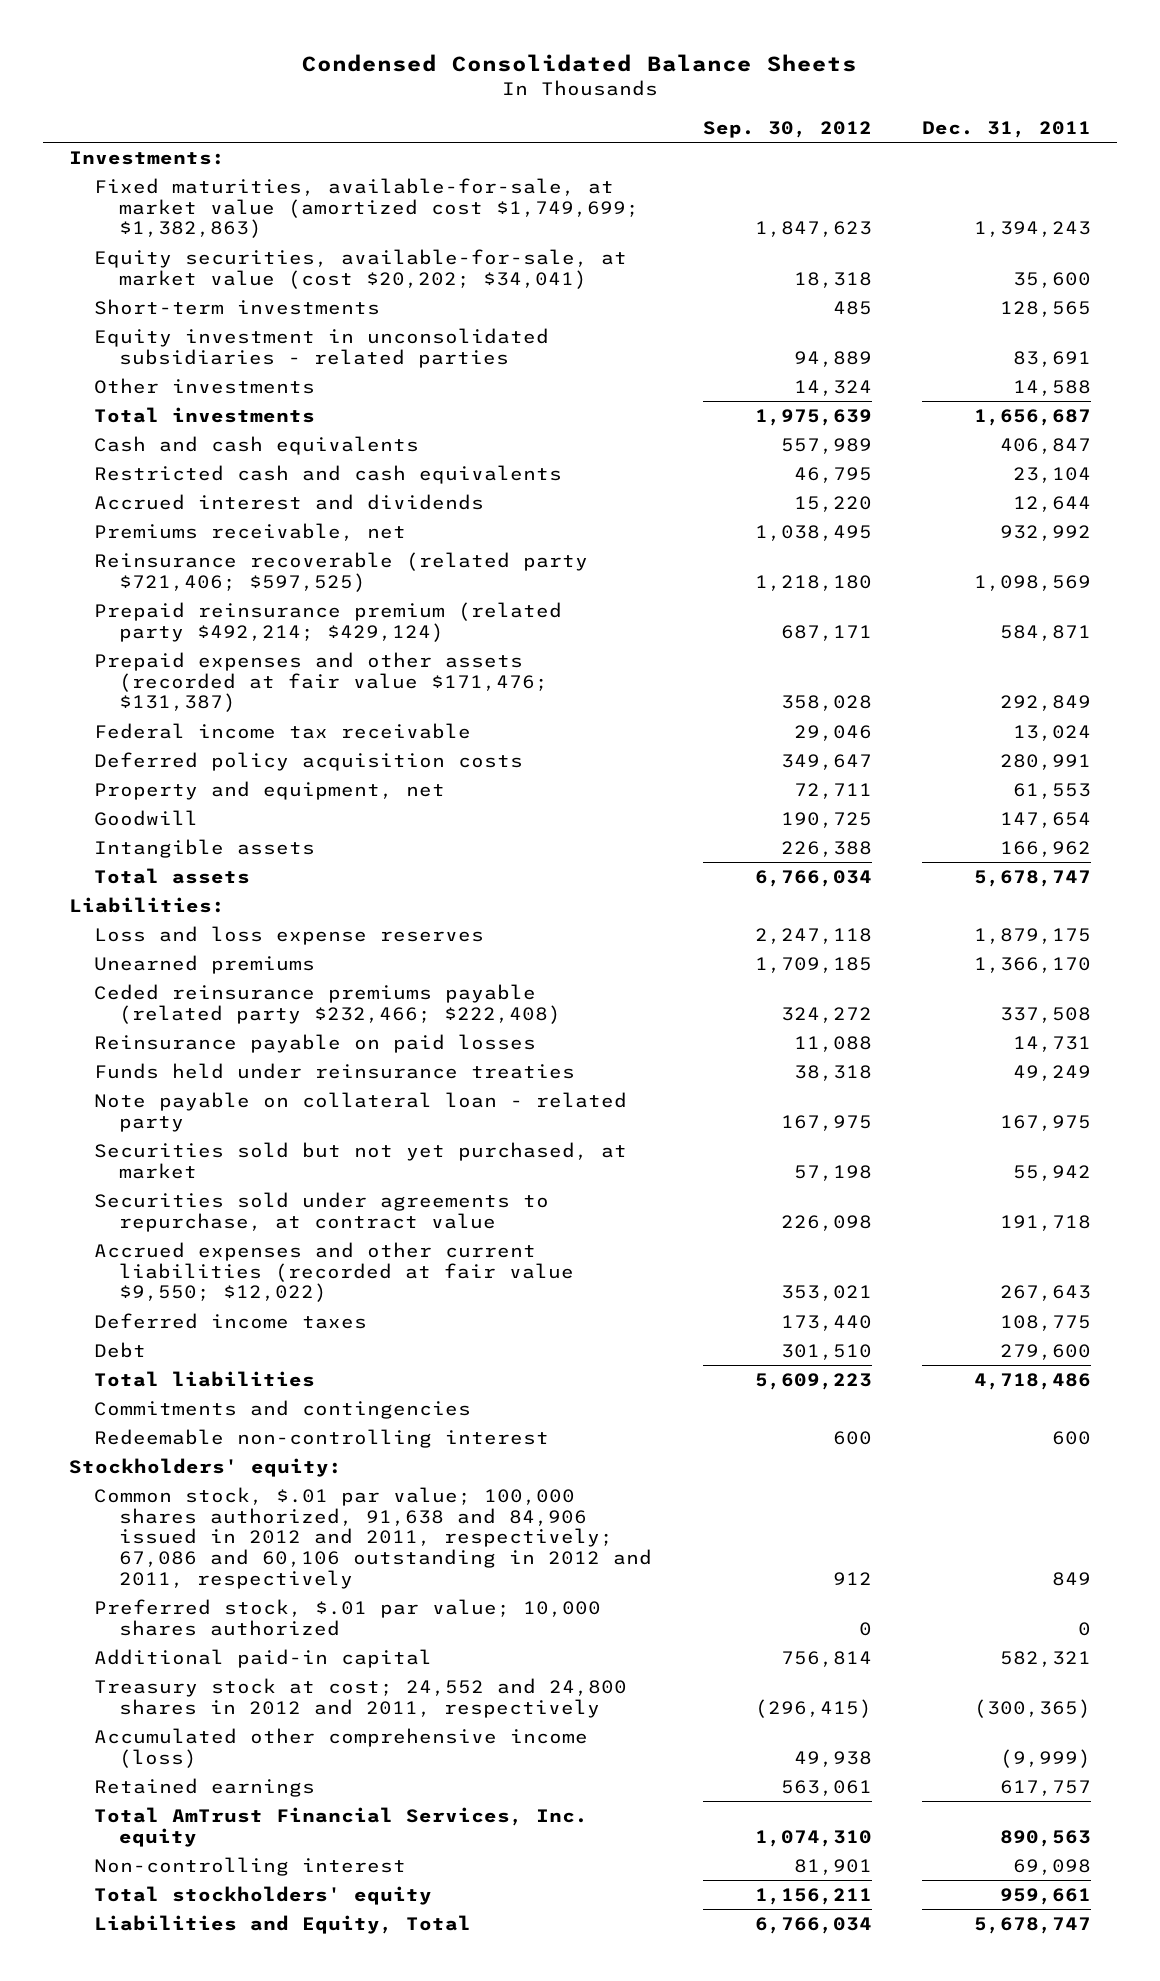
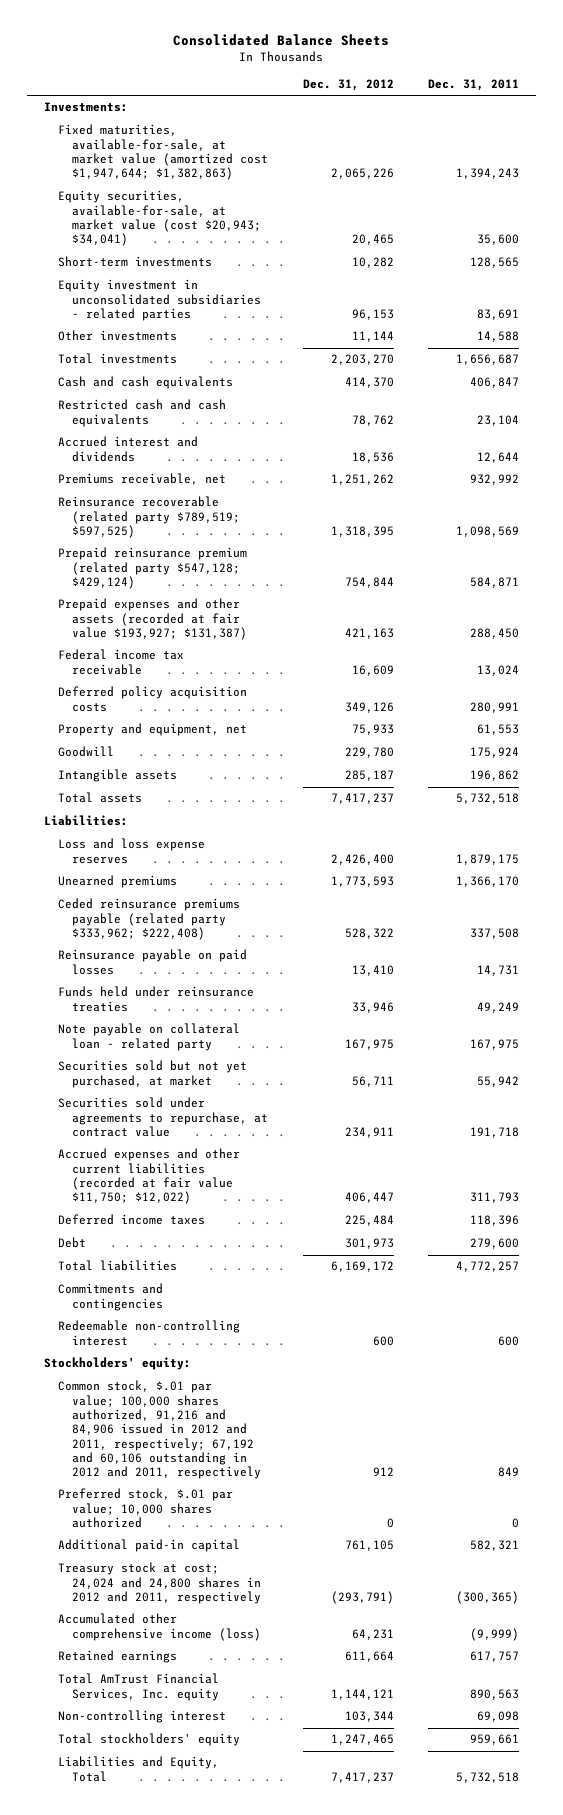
[301,54,857,73] Condensed Consolidated Balance Sheets -> [173,33,390,46] Consolidated Balance Sheets
[702,120,872,138] Sep. 30, 2012 -> none
none -> [302,79,394,92] Dec. 31, 2012
[93,177,639,239] Fixed maturities, available-for-sale, at market value (amortized cost $1,749,699; $1,382,863) -> [58,124,269,181] Fixed maturities, available-for-sale, at market value (amortized cost $1,947,644; $1,382,863)
[93,248,627,289] Equity securities, available-for-sale, at market value (cost $20,202; $34,041) -> [58,190,262,247] Equity securities, available-for-sale, at market value (cost $20,943; $34,041)
[93,551,588,592] Reinsurance recoverable (related party $721,406; $597,525) -> [58,496,241,539] Reinsurance recoverable (related party $789,519; $597,525)
[93,601,562,642] Prepaid reinsurance premium (related party $492,214; $429,124) -> [58,547,248,590] Prepaid reinsurance premium (related party $547,128; $429,124)
[93,651,548,713] Prepaid expenses and other assets (recorded at fair value $171,476; $131,387) -> [58,598,248,641] Prepaid expenses and other assets (recorded at fair value $193,927; $131,387)
[1000,695,1092,712] 292,849 -> [469,628,519,640] 288,450
[1000,811,1092,828] 147,654 -> [469,747,519,759] 175,924
[1000,840,1092,857] 166,962 -> [469,770,519,782] 196,862
[974,869,1092,887] 5,678,747 -> [455,793,519,805] 5,732,518
[93,983,561,1024] Ceded reinsurance premiums payable (related party $232,466; $222,408) -> [58,898,241,941] Ceded reinsurance premiums payable (related party $333,962; $222,408)
[93,1241,574,1303] Accrued expenses and other current liabilities (recorded at fair value $9,550; $12,022) -> [58,1148,241,1205] Accrued expenses and other current liabilities (recorded at fair value $11,750; $12,022)
[1000,1285,1092,1302] 267,643 -> [469,1192,519,1204] 311,793
[1000,1314,1092,1331] 108,775 -> [469,1215,519,1227] 118,396
[974,1372,1092,1390] 4,718,486 -> [455,1261,519,1273] 4,772,257
[93,1486,652,1590] Common stock, $.01 par value; 100,000 shares authorized, 91,638 and 84,906 issued in 2012 and 2011, respectively; 67,086 and 60,106 outstanding in 2012 and 2011, respectively -> [58,1380,262,1480] Common stock, $.01 par value; 100,000 shares authorized, 91,216 and 84,906 issued in 2012 and 2011, respectively; 67,192 and 60,106 outstanding in 2012 and 2011, respectively
[93,1677,627,1718] Treasury stock at cost; 24,552 and 24,800 shares in 2012 and 2011, respectively -> [58,1562,262,1605] Treasury stock at cost; 24,024 and 24,800 shares in 2012 and 2011, respectively
[974,1916,1092,1934] 5,678,747 -> [455,1771,519,1783] 5,732,518

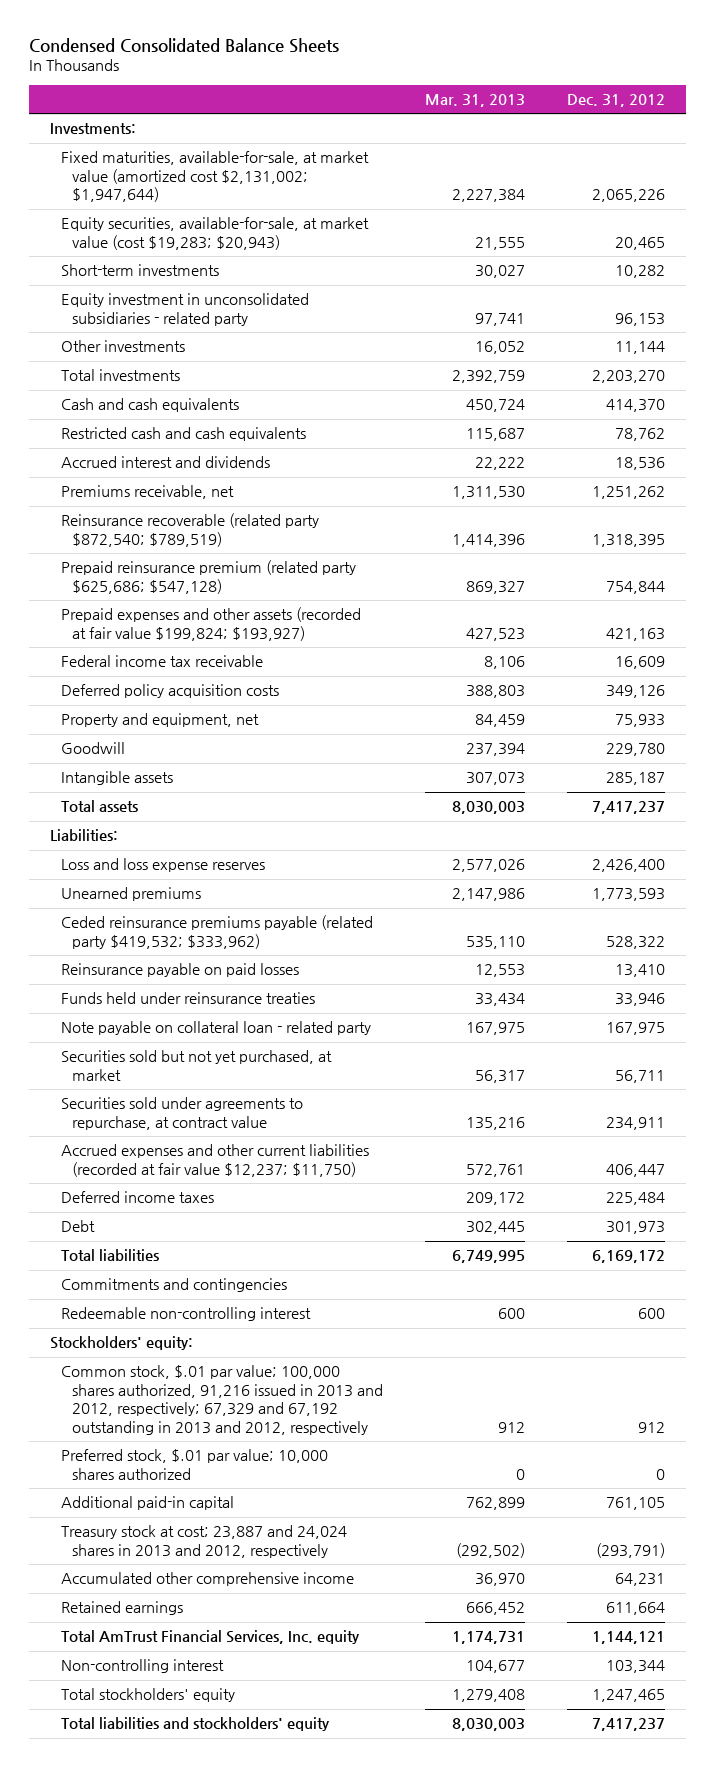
[173,33,390,46] Consolidated Balance Sheets -> [28,37,339,53] Condensed Consolidated Balance Sheets
[427,79,519,92] Dec. 31, 2011 -> none
none -> [425,93,526,107] Mar. 31, 2013
[58,124,269,181] Fixed maturities, available-for-sale, at market value (amortized cost $1,947,644; $1,382,863) -> [60,151,369,203] Fixed maturities, available-for-sale, at market value (amortized cost $2,131,002; $1,947,644)
[58,190,262,247] Equity securities, available-for-sale, at market value (cost $20,943; $34,041) -> [60,217,369,250] Equity securities, available-for-sale, at market value (cost $19,283; $20,943)
[58,279,262,322] Equity investment in unconsolidated subsidiaries - related parties -> [60,293,309,326] Equity investment in unconsolidated subsidiaries - related party
[58,496,241,539] Reinsurance recoverable (related party $789,519; $597,525) -> [60,513,319,547] Reinsurance recoverable (related party $872,540; $789,519)
[58,547,248,590] Prepaid reinsurance premium (related party $547,128; $429,124) -> [60,560,356,594] Prepaid reinsurance premium (related party $625,686; $547,128)
[58,598,248,641] Prepaid expenses and other assets (recorded at fair value $193,927; $131,387) -> [60,607,361,641] Prepaid expenses and other assets (recorded at fair value $199,824; $193,927)
[58,898,241,941] Ceded reinsurance premiums payable (related party $333,962; $222,408) -> [60,915,373,949] Ceded reinsurance premiums payable (related party $419,532; $333,962)
[58,1148,241,1205] Accrued expenses and other current liabilities (recorded at fair value $11,750; $12,022) -> [60,1144,369,1177] Accrued expenses and other current liabilities (recorded at fair value $12,237; $11,750)
[58,1380,262,1480] Common stock, $.01 par value; 100,000 shares authorized, 91,216 and 84,906 issued in 2012 and 2011, respectively; 67,192 and 60,106 outstanding in 2012 and 2011, respectively -> [60,1365,384,1435] Common stock, $.01 par value; 100,000 shares authorized, 91,216 issued in 2013 and 2012, respectively; 67,329 and 67,192 outstanding in 2013 and 2012, respectively
[58,1562,262,1605] Treasury stock at cost; 24,024 and 24,800 shares in 2012 and 2011, respectively -> [60,1525,347,1558] Treasury stock at cost; 23,887 and 24,024 shares in 2013 and 2012, respectively
[58,1613,262,1641] Accumulated other comprehensive income (loss) -> [60,1572,354,1587] Accumulated other comprehensive income
[58,1756,220,1782] Liabilities and Equity, Total -> [60,1717,330,1732] Total liabilities and stockholders' equity

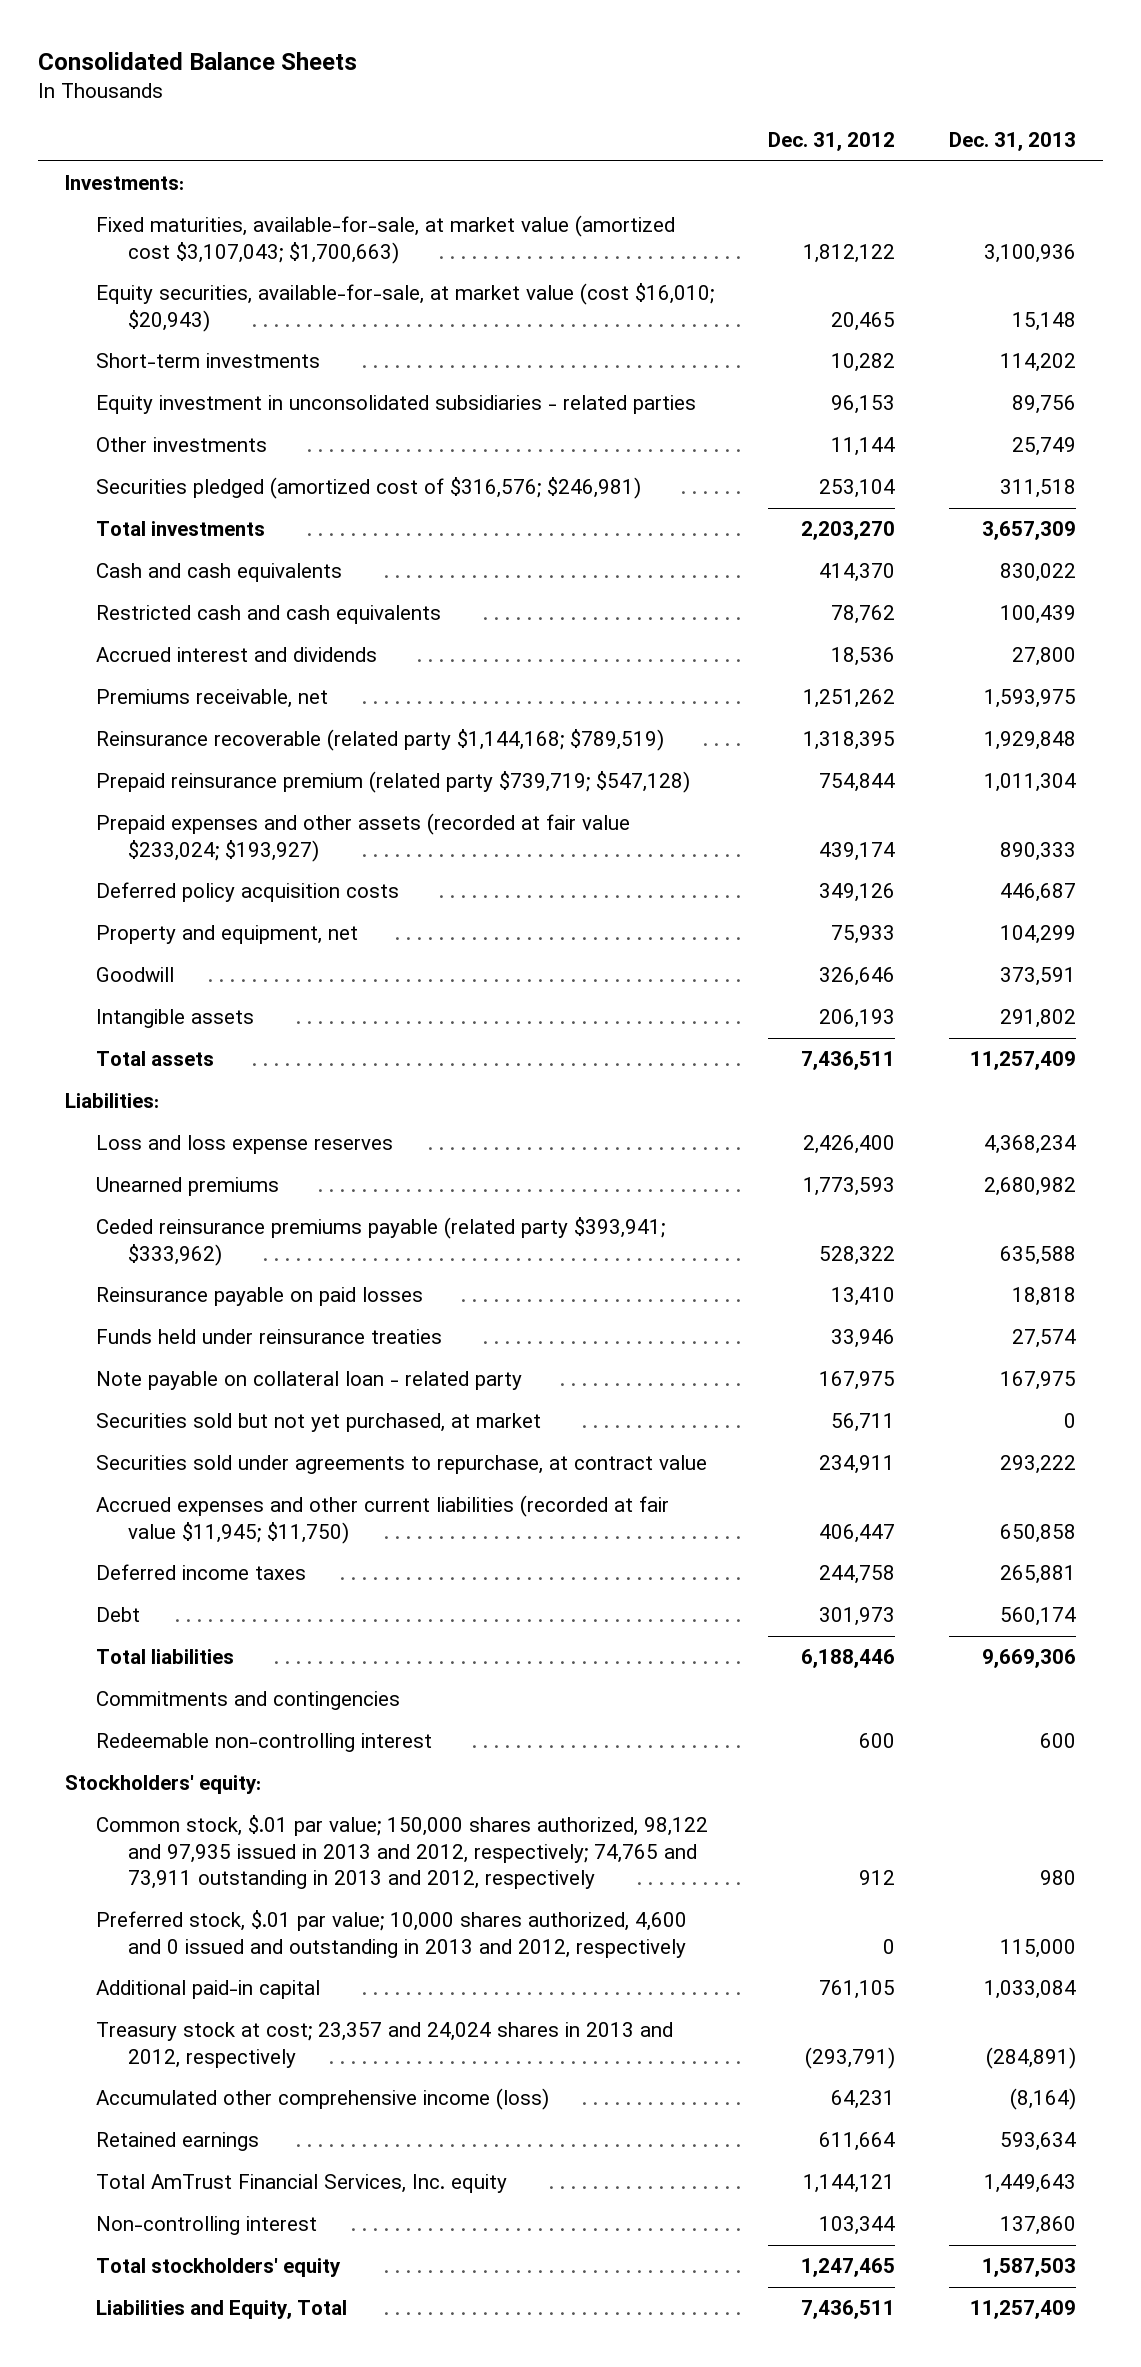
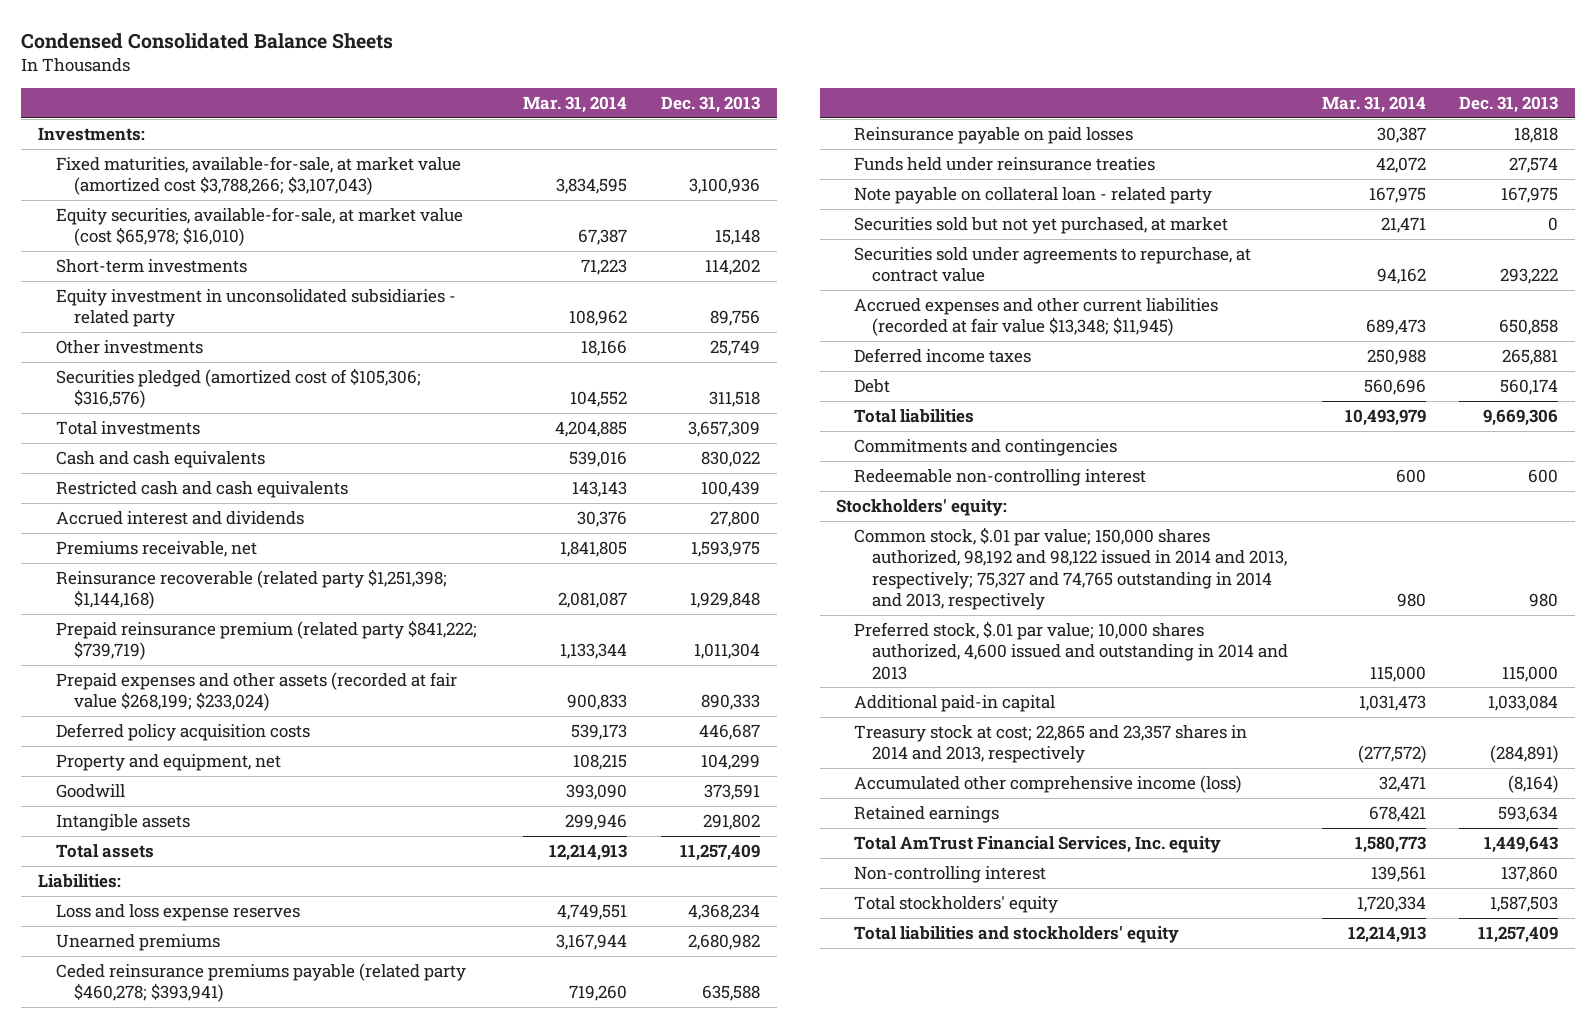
[37,52,357,71] Consolidated Balance Sheets -> [21,32,394,49] Condensed Consolidated Balance Sheets
[768,131,896,151] Dec. 31, 2012 -> none
none -> [523,96,628,114] Mar. 31, 2014
[96,215,676,264] Fixed maturities, available-for-sale, at market value (amortized cost $3,107,043; $1,700,663) -> [55,156,461,196] Fixed maturities, available-for-sale, at market value (amortized cost $3,788,266; $3,107,043)
[96,283,715,332] Equity securities, available-for-sale, at market value (cost $16,010; $20,943) -> [55,207,463,247] Equity securities, available-for-sale, at market value (cost $65,978; $16,010)
[96,395,697,415] Equity investment in unconsolidated subsidiaries - related parties -> [55,289,456,328] Equity investment in unconsolidated subsidiaries - related party
[96,477,642,500] Securities pledged (amortized cost of $316,576; $246,981) -> [55,368,421,409] Securities pledged (amortized cost of $105,306; $316,576)
[96,729,665,752] Reinsurance recoverable (related party $1,144,168; $789,519) -> [55,569,447,610] Reinsurance recoverable (related party $1,251,398; $1,144,168)
[96,771,691,794] Prepaid reinsurance premium (related party $739,719; $547,128) -> [55,620,477,661] Prepaid reinsurance premium (related party $841,222; $739,719)
[96,813,631,862] Prepaid expenses and other assets (recorded at fair value $233,024; $193,927) -> [55,672,457,712] Prepaid expenses and other assets (recorded at fair value $268,199; $233,024)
[96,1217,666,1266] Ceded reinsurance premiums payable (related party $393,941; $333,962) -> [55,963,466,1003] Ceded reinsurance premiums payable (related party $460,278; $393,941)
[96,1495,670,1544] Accrued expenses and other current liabilities (recorded at fair value $11,945; $11,750) -> [854,298,1219,337] Accrued expenses and other current liabilities (recorded at fair value $13,348; $11,945)
[96,1815,709,1890] Common stock, $.01 par value; 150,000 shares authorized, 98,122 and 97,935 issued in 2013 and 2012, respectively; 74,765 and 73,911 outstanding in 2013 and 2012, respectively -> [854,527,1287,611] Common stock, $.01 par value; 150,000 shares authorized, 98,192 and 98,122 issued in 2014 and 2013, respectively; 75,327 and 74,765 outstanding in 2014 and 2013, respectively
[96,1910,688,1958] Preferred stock, $.01 par value; 10,000 shares authorized, 4,600 and 0 issued and outstanding in 2013 and 2012, respectively -> [854,621,1288,680] Preferred stock, $.01 par value; 10,000 shares authorized, 4,600 issued and outstanding in 2014 and 2013
[96,2022,674,2068] Treasury stock at cost; 23,357 and 24,024 shares in 2013 and 2012, respectively -> [854,725,1248,764] Treasury stock at cost; 22,865 and 23,357 shares in 2014 and 2013, respectively
[96,2300,348,2320] Liabilities and Equity, Total -> [854,926,1180,944] Total liabilities and stockholders' equity

